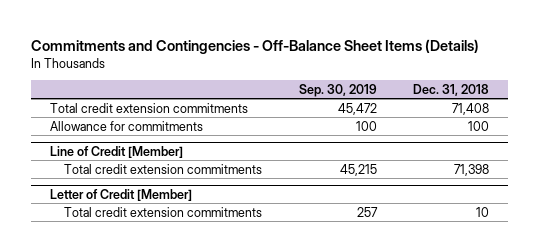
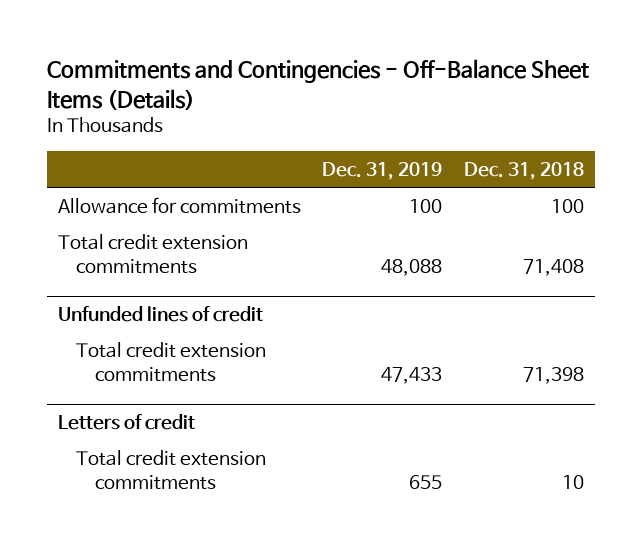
[298,83,377,97] Sep. 30, 2019 -> none
none -> [322,162,443,181] Dec. 31, 2019
[49,102,248,113] Total credit extension commitments -> [57,233,248,275] Total credit extension commitments
[49,145,183,158] Line of Credit [Member] -> [57,306,263,323] Unfunded lines of credit
[49,188,192,201] Letter of Credit [Member] -> [57,414,195,431] Letters of credit

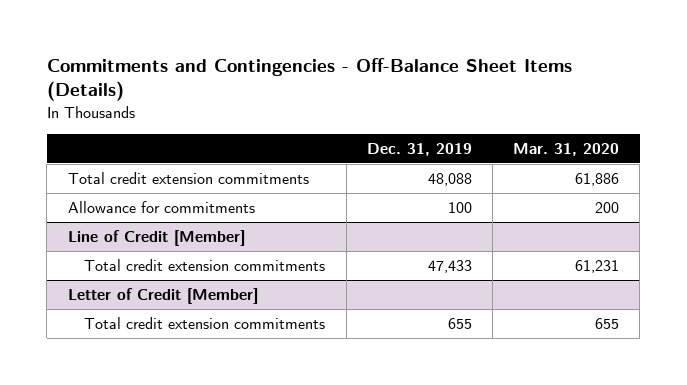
[464,162,585,181] Dec. 31, 2018 -> none
none -> [512,142,619,156] Mar. 31, 2020
[57,196,301,214] Allowance for commitments -> [67,201,255,214] Allowance for commitments
[57,306,263,323] Unfunded lines of credit -> [67,230,245,247] Line of Credit [Member]
[57,414,195,431] Letters of credit -> [67,288,258,305] Letter of Credit [Member]

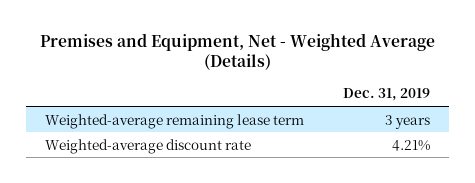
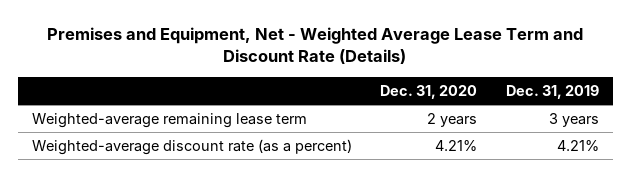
[39,32,435,71] Premises and Equipment, Net - Weighted Average (Details) -> [47,27,584,65] Premises and Equipment, Net - Weighted Average Lease Term and Discount Rate (Details)
none -> [380,84,478,99] Dec. 31, 2020
[45,138,252,154] Weighted-average discount rate -> [31,138,352,155] Weighted-average discount rate (as a percent)

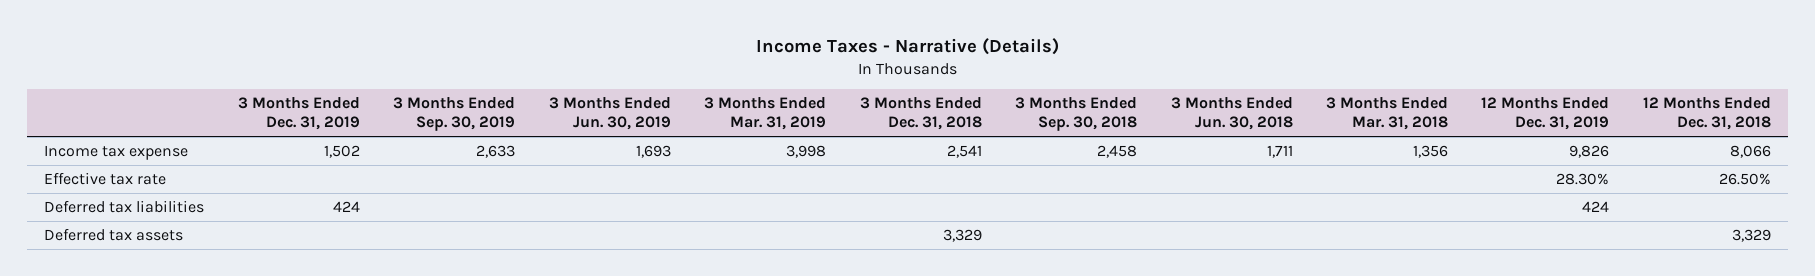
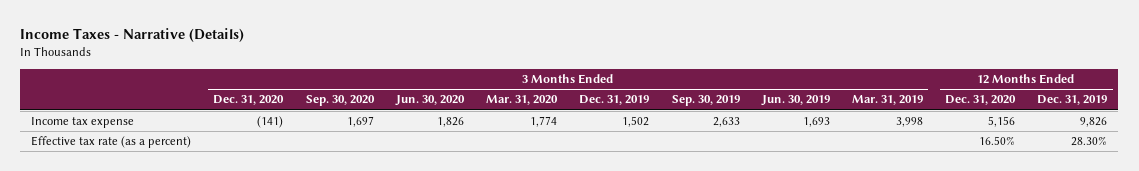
[859,97,982,131] 3 Months Ended Dec. 31, 2018 -> none
[1015,97,1138,132] 3 Months Ended Sep. 30, 2018 -> none
[1170,97,1293,131] 3 Months Ended Jun. 30, 2018 -> none
[1325,97,1448,131] 3 Months Ended Mar. 31, 2018 -> none
[1642,97,1771,131] 12 Months Ended Dec. 31, 2018 -> none
none -> [213,95,285,106] Dec. 31, 2020
none -> [305,95,375,107] Sep. 30, 2020
none -> [394,95,465,107] Jun. 30, 2020
none -> [486,95,559,106] Mar. 31, 2020
none -> [945,95,1017,106] Dec. 31, 2020
[44,199,205,213] Deferred tax liabilities -> none
[44,227,184,241] Deferred tax assets -> none
[44,171,167,185] Effective tax rate -> [31,136,192,149] Effective tax rate (as a percent)

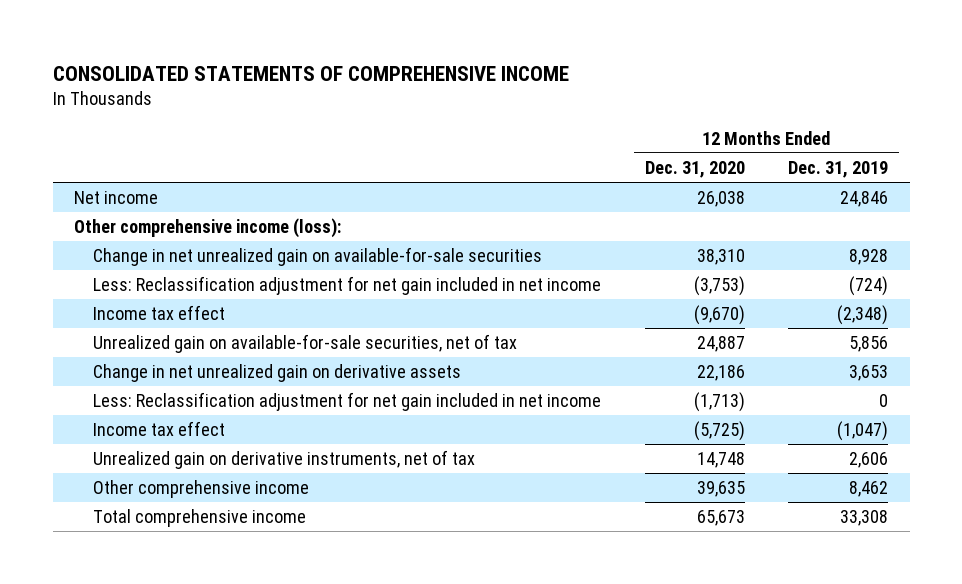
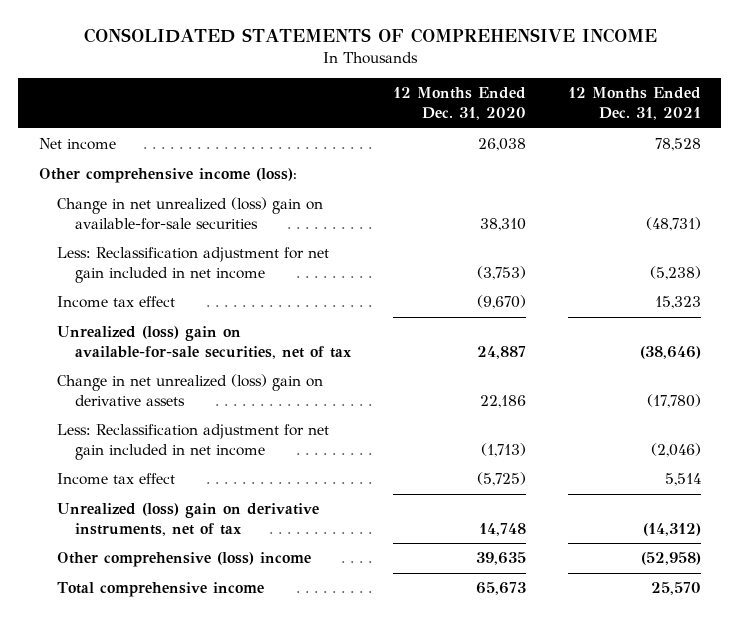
[787,161,888,179] Dec. 31, 2019 -> none
none -> [567,87,701,120] 12 Months Ended Dec. 31, 2021
[93,247,543,267] Change in net unrealized gain on available-for-sale securities -> [56,197,323,230] Change in net unrealized (loss) gain on available-for-sale securities
[93,334,518,354] Unrealized gain on available-for-sale securities, net of tax -> [56,326,353,359] Unrealized (loss) gain on available-for-sale securities, net of tax
[93,364,462,383] Change in net unrealized gain on derivative assets -> [56,374,323,406] Change in net unrealized (loss) gain on derivative assets
[93,450,476,470] Unrealized gain on derivative instruments, net of tax -> [56,503,319,536] Unrealized (loss) gain on derivative instruments, net of tax
[93,480,310,499] Other comprehensive income -> [56,552,311,568] Other comprehensive (loss) income

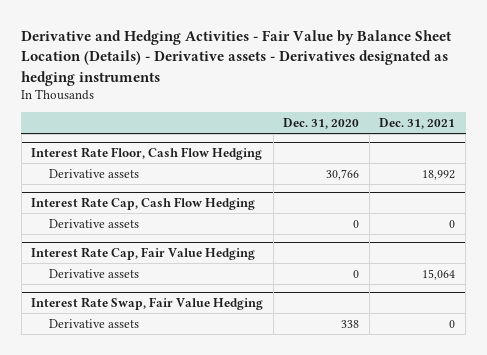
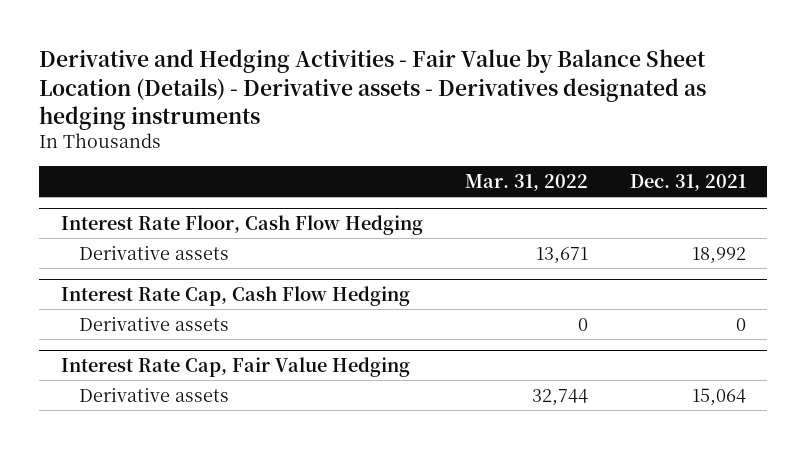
[283,117,360,129] Dec. 31, 2020 -> none
none -> [464,173,588,191] Mar. 31, 2022
[31,297,264,311] Interest Rate Swap, Fair Value Hedging -> none
[49,318,140,328] Derivative assets -> none

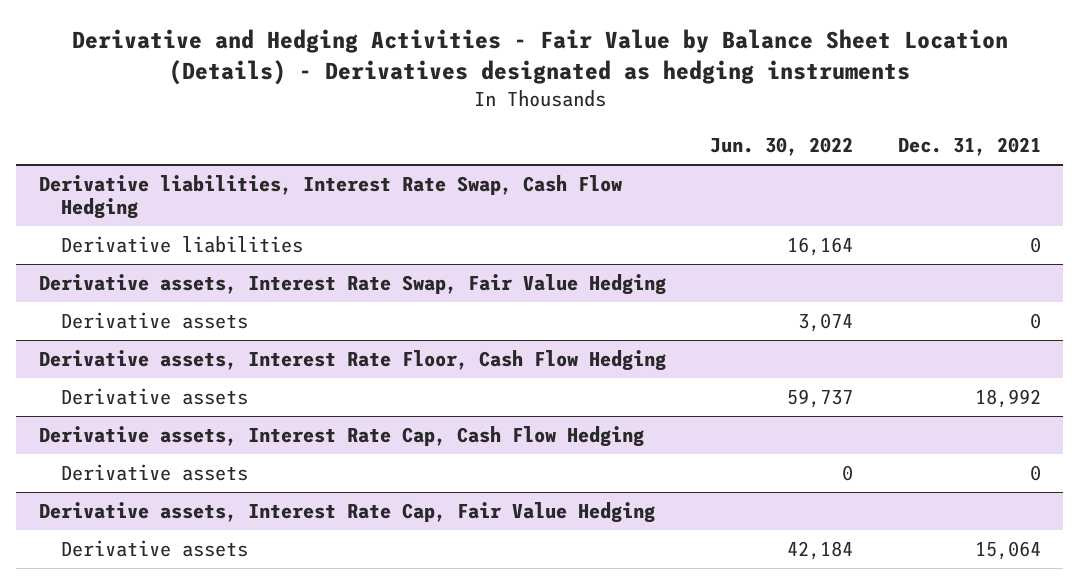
[39,49,707,130] Derivative and Hedging Activities - Fair Value by Balance Sheet Location (Details) - Derivative assets - Derivatives designated as hedging instruments -> [71,28,1008,85] Derivative and Hedging Activities - Fair Value by Balance Sheet Location (Details) - Derivatives designated as hedging instruments
[464,173,588,191] Mar. 31, 2022 -> none
none -> [710,137,854,157] Jun. 30, 2022
none -> [38,175,622,220] Derivative liabilities, Interest Rate Swap, Cash Flow Hedging
none -> [61,236,304,254] Derivative liabilities
none -> [38,274,666,296] Derivative assets, Interest Rate Swap, Fair Value Hedging
none -> [61,312,249,330] Derivative assets
[60,214,423,235] Interest Rate Floor, Cash Flow Hedging -> [38,350,666,372] Derivative assets, Interest Rate Floor, Cash Flow Hedging
[60,285,410,306] Interest Rate Cap, Cash Flow Hedging -> [38,426,644,448] Derivative assets, Interest Rate Cap, Cash Flow Hedging
[60,356,410,377] Interest Rate Cap, Fair Value Hedging -> [38,502,655,524] Derivative assets, Interest Rate Cap, Fair Value Hedging

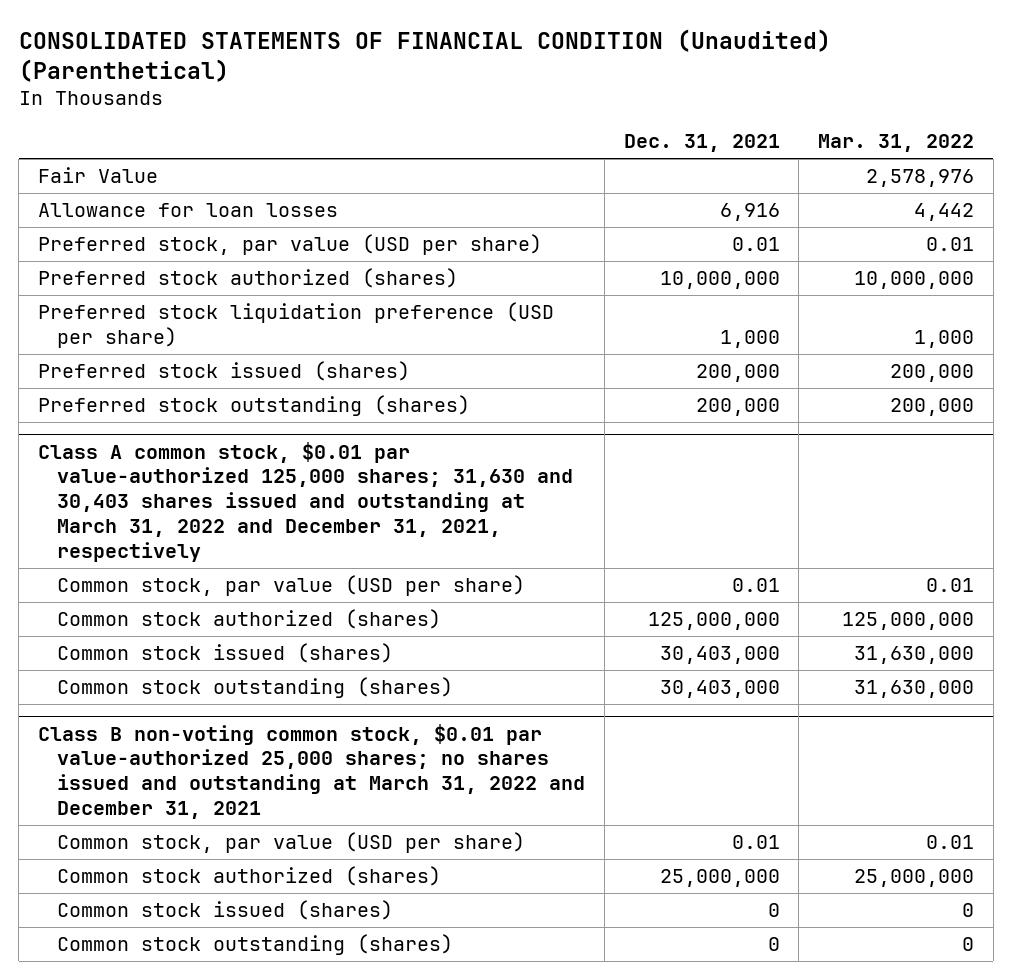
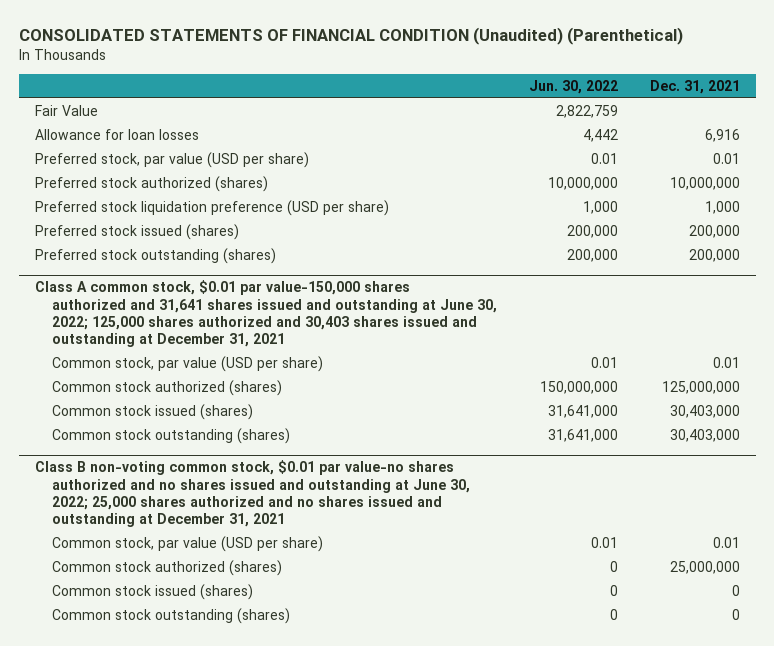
[817,134,974,153] Mar. 31, 2022 -> none
none -> [528,80,618,95] Jun. 30, 2022
[37,441,574,562] Class A common stock, $0.01 par value-authorized 125,000 shares; 31,630 and 30,403 shares issued and outstanding at March 31, 2022 and December 31, 2021, respectively -> [34,280,498,347] Class A common stock, $0.01 par value-150,000 shares authorized and 31,641 shares issued and outstanding at June 30, 2022; 125,000 shares authorized and 30,403 shares issued and outstanding at December 31, 2021
[37,723,586,819] Class B non-voting common stock, $0.01 par value-authorized 25,000 shares; no shares issued and outstanding at March 31, 2022 and December 31, 2021 -> [34,460,471,527] Class B non-voting common stock, $0.01 par value-no shares authorized and no shares issued and outstanding at June 30, 2022; 25,000 shares authorized and no shares issued and outstanding at December 31, 2021

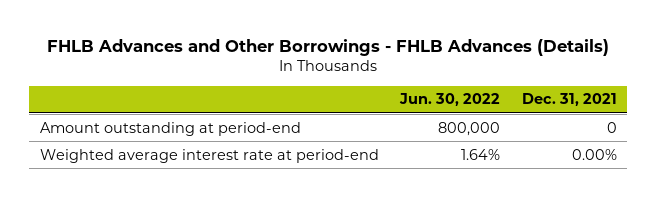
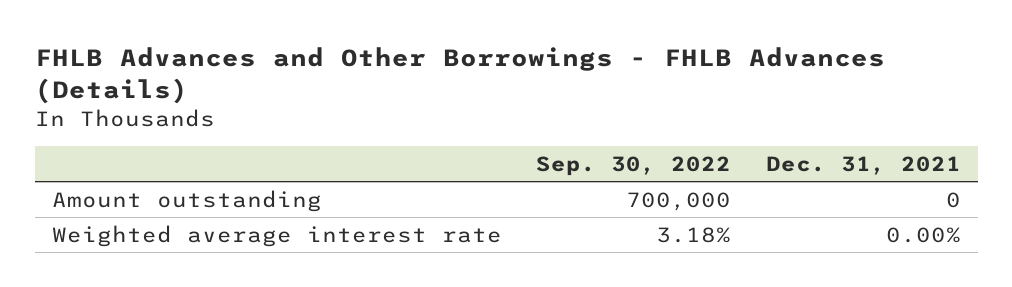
[399,93,501,107] Jun. 30, 2022 -> none
none -> [536,155,732,176] Sep. 30, 2022
[39,121,301,136] Amount outstanding at period-end -> [51,189,322,212] Amount outstanding
[39,148,379,163] Weighted average interest rate at period-end -> [51,224,502,247] Weighted average interest rate

